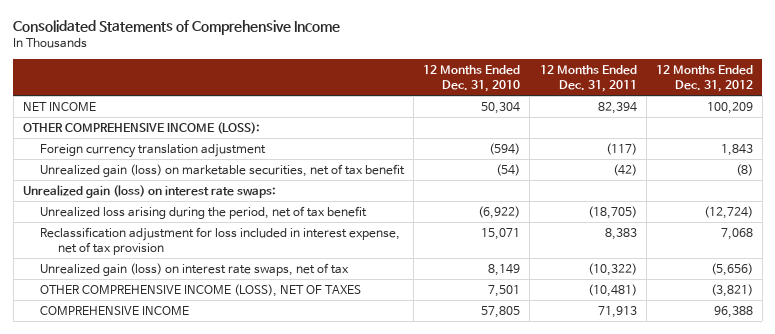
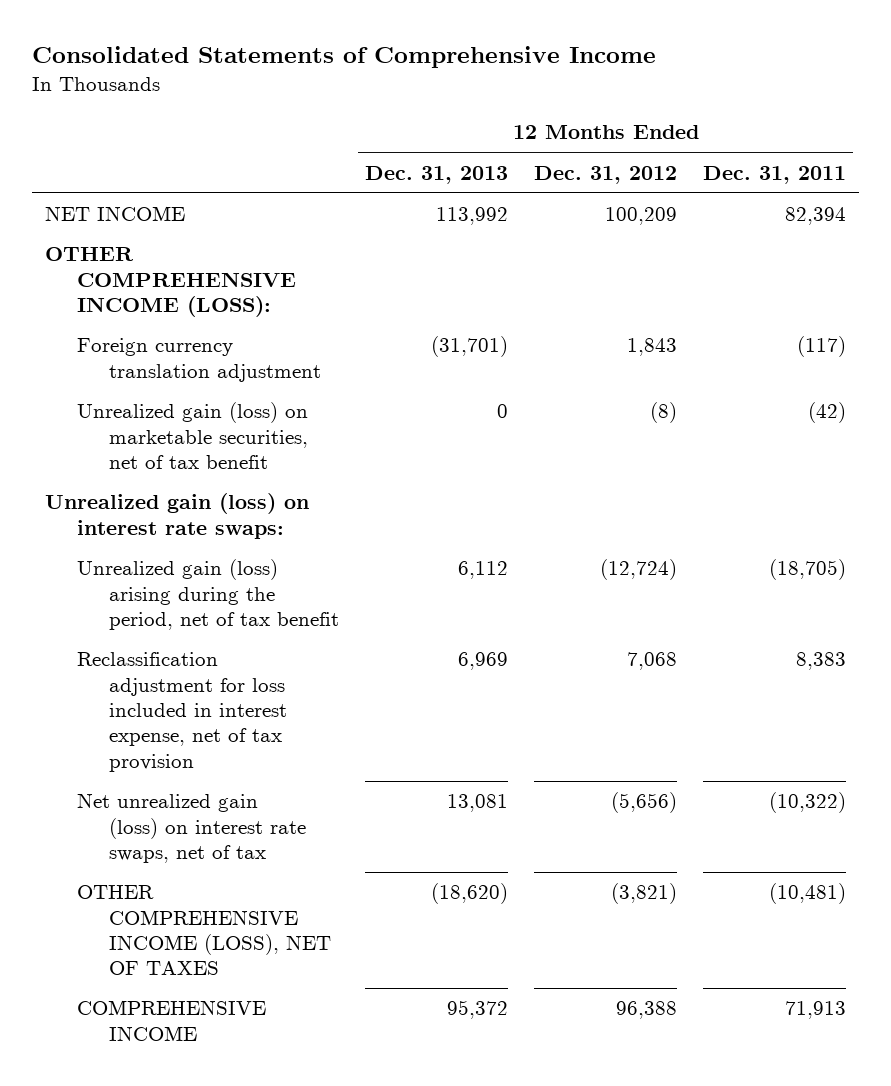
[423,65,521,92] 12 Months Ended Dec. 31, 2010 -> none
none -> [364,165,508,184] Dec. 31, 2013
[40,205,368,219] Unrealized loss arising during the period, net of tax benefit -> [76,559,339,631] Unrealized gain (loss) arising during the period, net of tax benefit
[40,262,350,276] Unrealized gain (loss) on interest rate swaps, net of tax -> [76,793,306,864] Net unrealized gain (loss) on interest rate swaps, net of tax

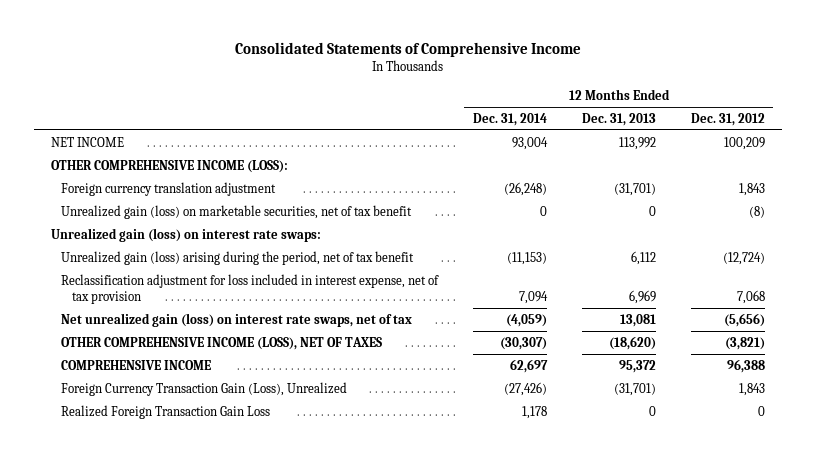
[703,165,847,184] Dec. 31, 2011 -> none
none -> [473,112,548,126] Dec. 31, 2014
none -> [61,381,348,396] Foreign Currency Transaction Gain (Loss), Unrealized
none -> [61,404,271,419] Realized Foreign Transaction Gain Loss

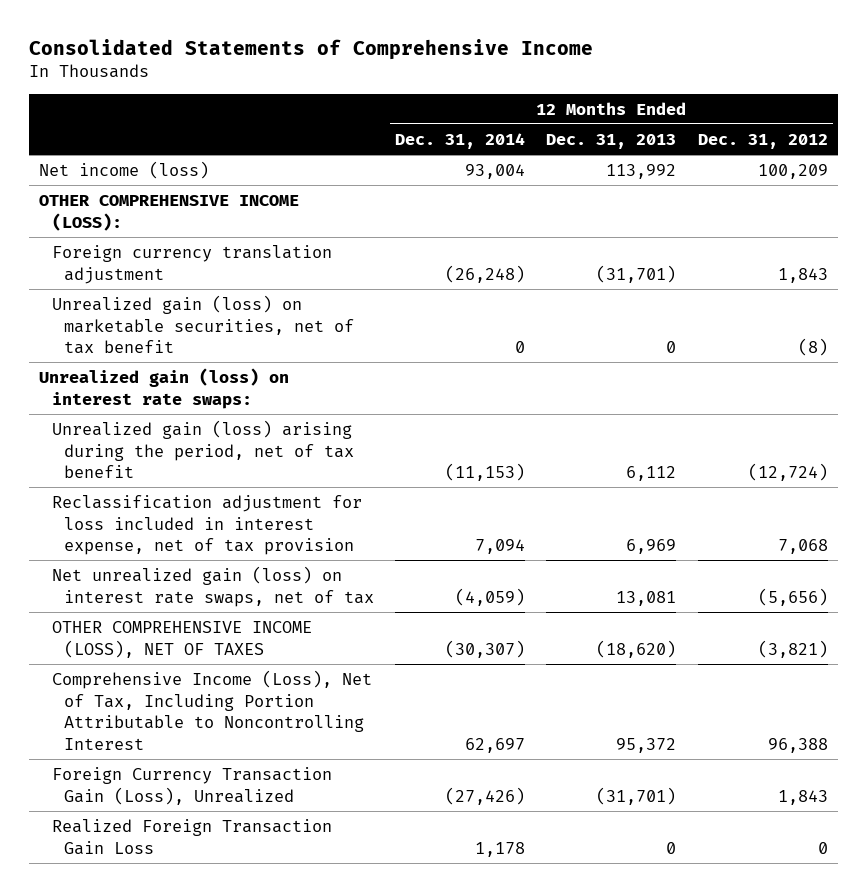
[50,136,124,147] NET INCOME -> [39,160,210,179] Net income (loss)
[61,359,212,370] COMPREHENSIVE INCOME -> [51,669,372,750] Comprehensive Income (Loss), Net of Tax, Including Portion Attributable to Noncontrolling Interest

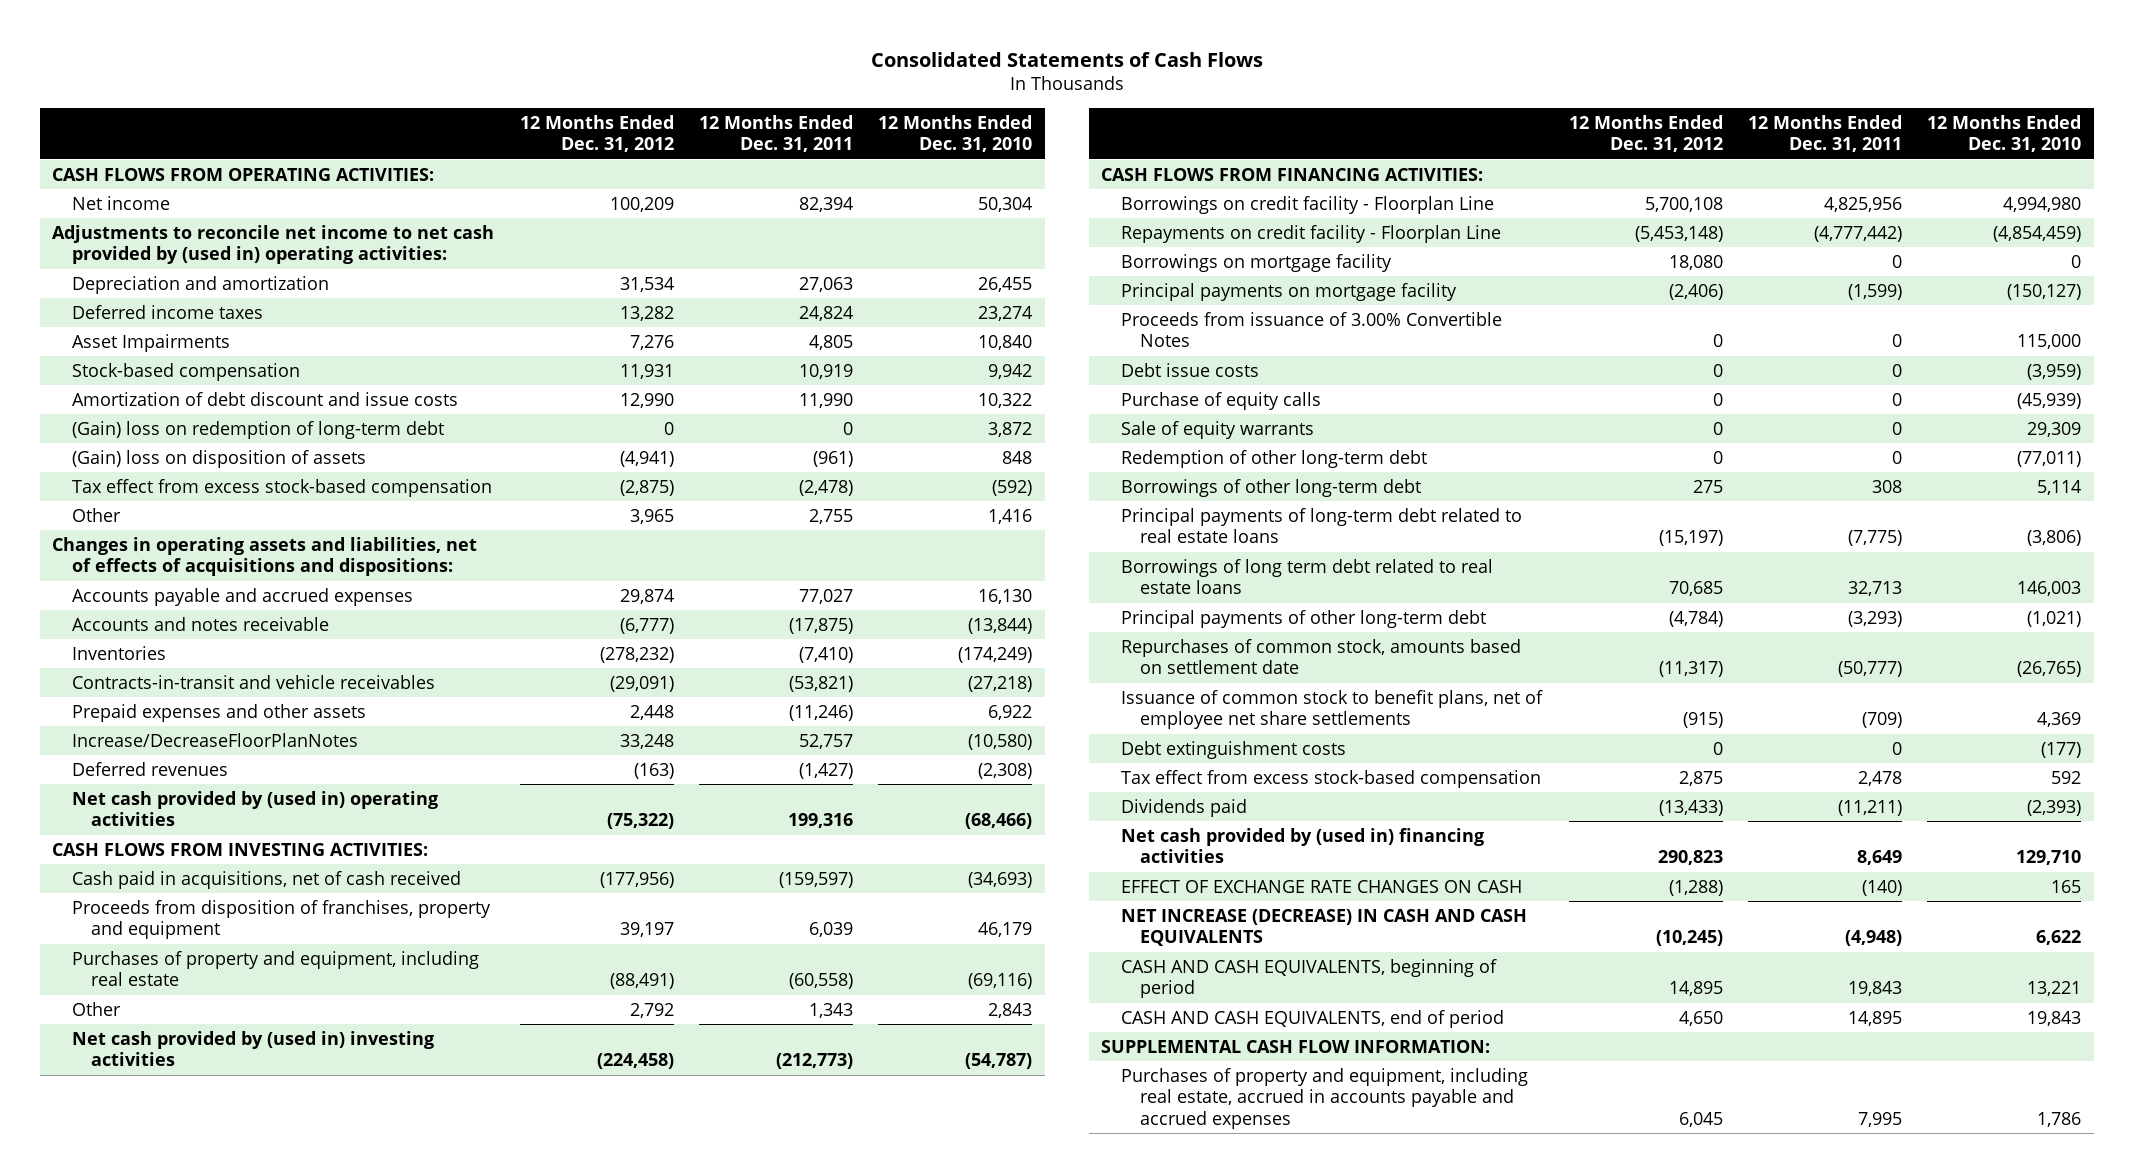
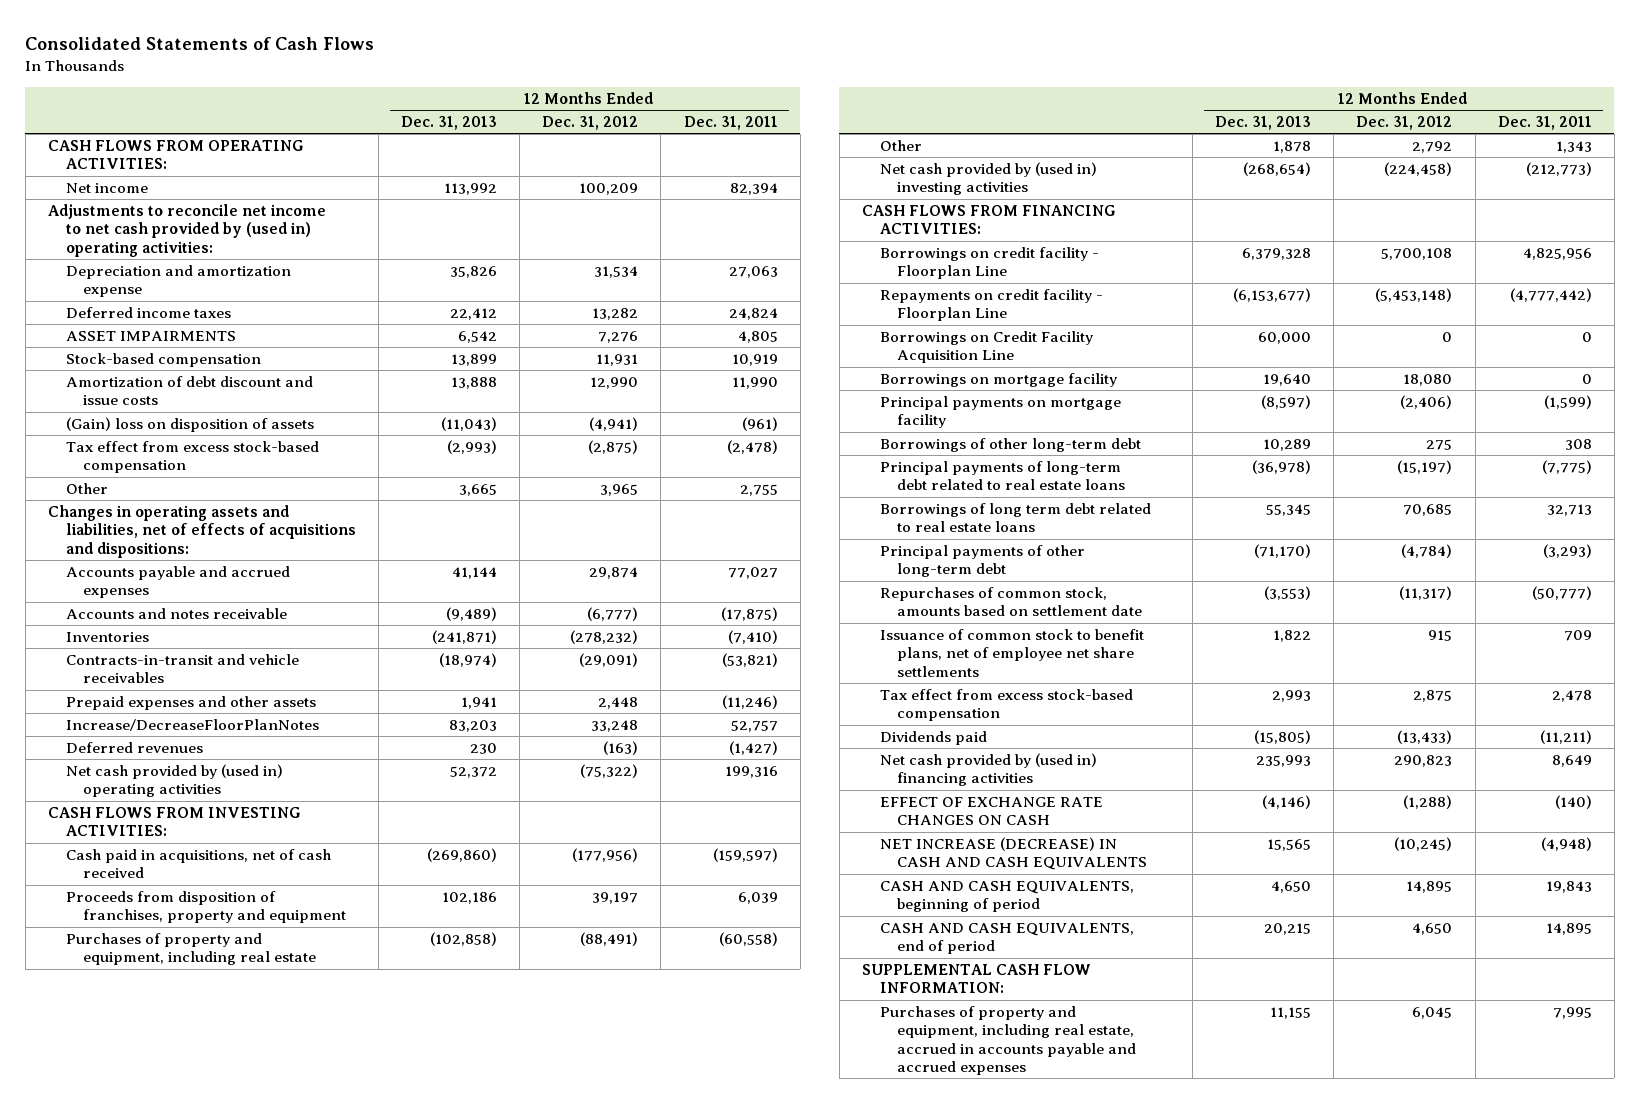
[878,114,1033,153] 12 Months Ended Dec. 31, 2010 -> none
none -> [400,116,497,131] Dec. 31, 2013
[71,275,329,294] Depreciation and amortization -> [65,265,291,298] Depreciation and amortization expense
[71,333,230,352] Asset Impairments -> [65,331,236,342] ASSET IMPAIRMENTS
[71,420,444,439] (Gain) loss on redemption of long-term debt -> none
none -> [879,331,1093,364] Borrowings on Credit Facility Acquisition Line
[1120,311,1502,348] Proceeds from issuance of 3.00% Convertible Notes -> none
[1120,362,1259,377] Debt issue costs -> none
[1120,391,1321,410] Purchase of equity calls -> none
[1120,420,1314,439] Sale of equity warrants -> none
[1120,449,1427,468] Redemption of other long-term debt -> none
[1120,740,1346,759] Debt extinguishment costs -> none
[1682,712,1723,729] (915) -> [1428,630,1453,642] 915
[1862,712,1903,729] (709) -> [1563,630,1592,642] 709

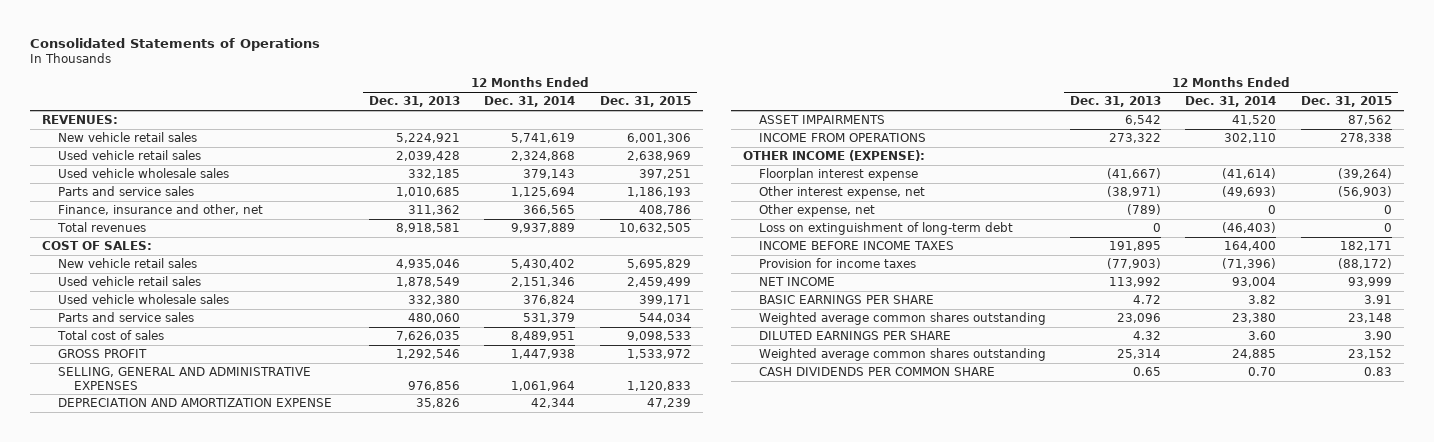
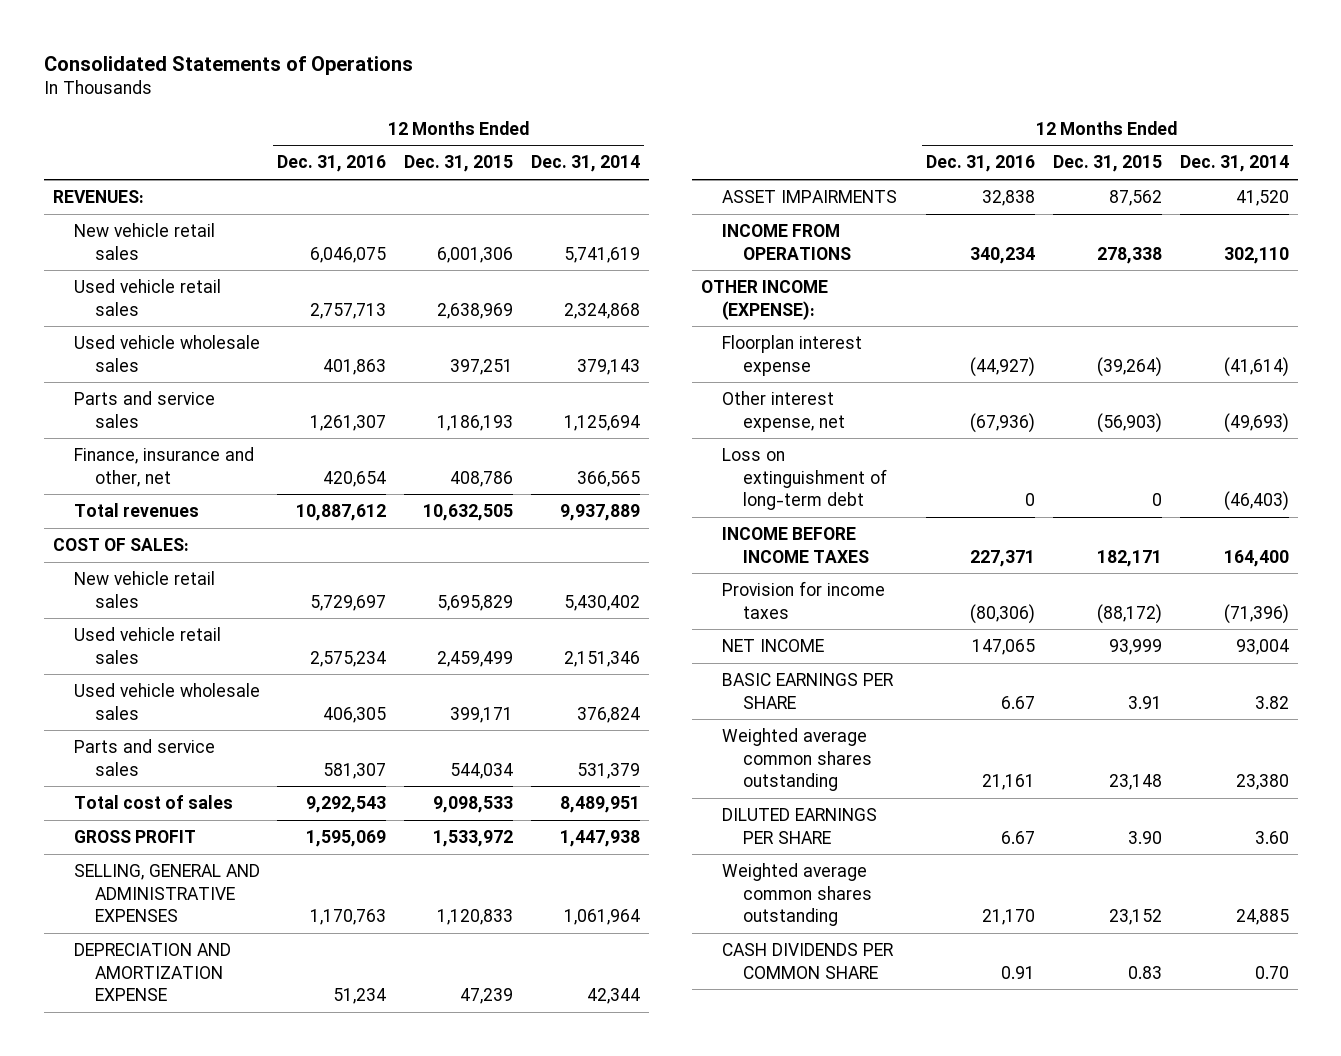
[369,96,461,108] Dec. 31, 2013 -> none
none -> [277,155,387,173] Dec. 31, 2016
[758,204,875,218] Other expense, net -> none

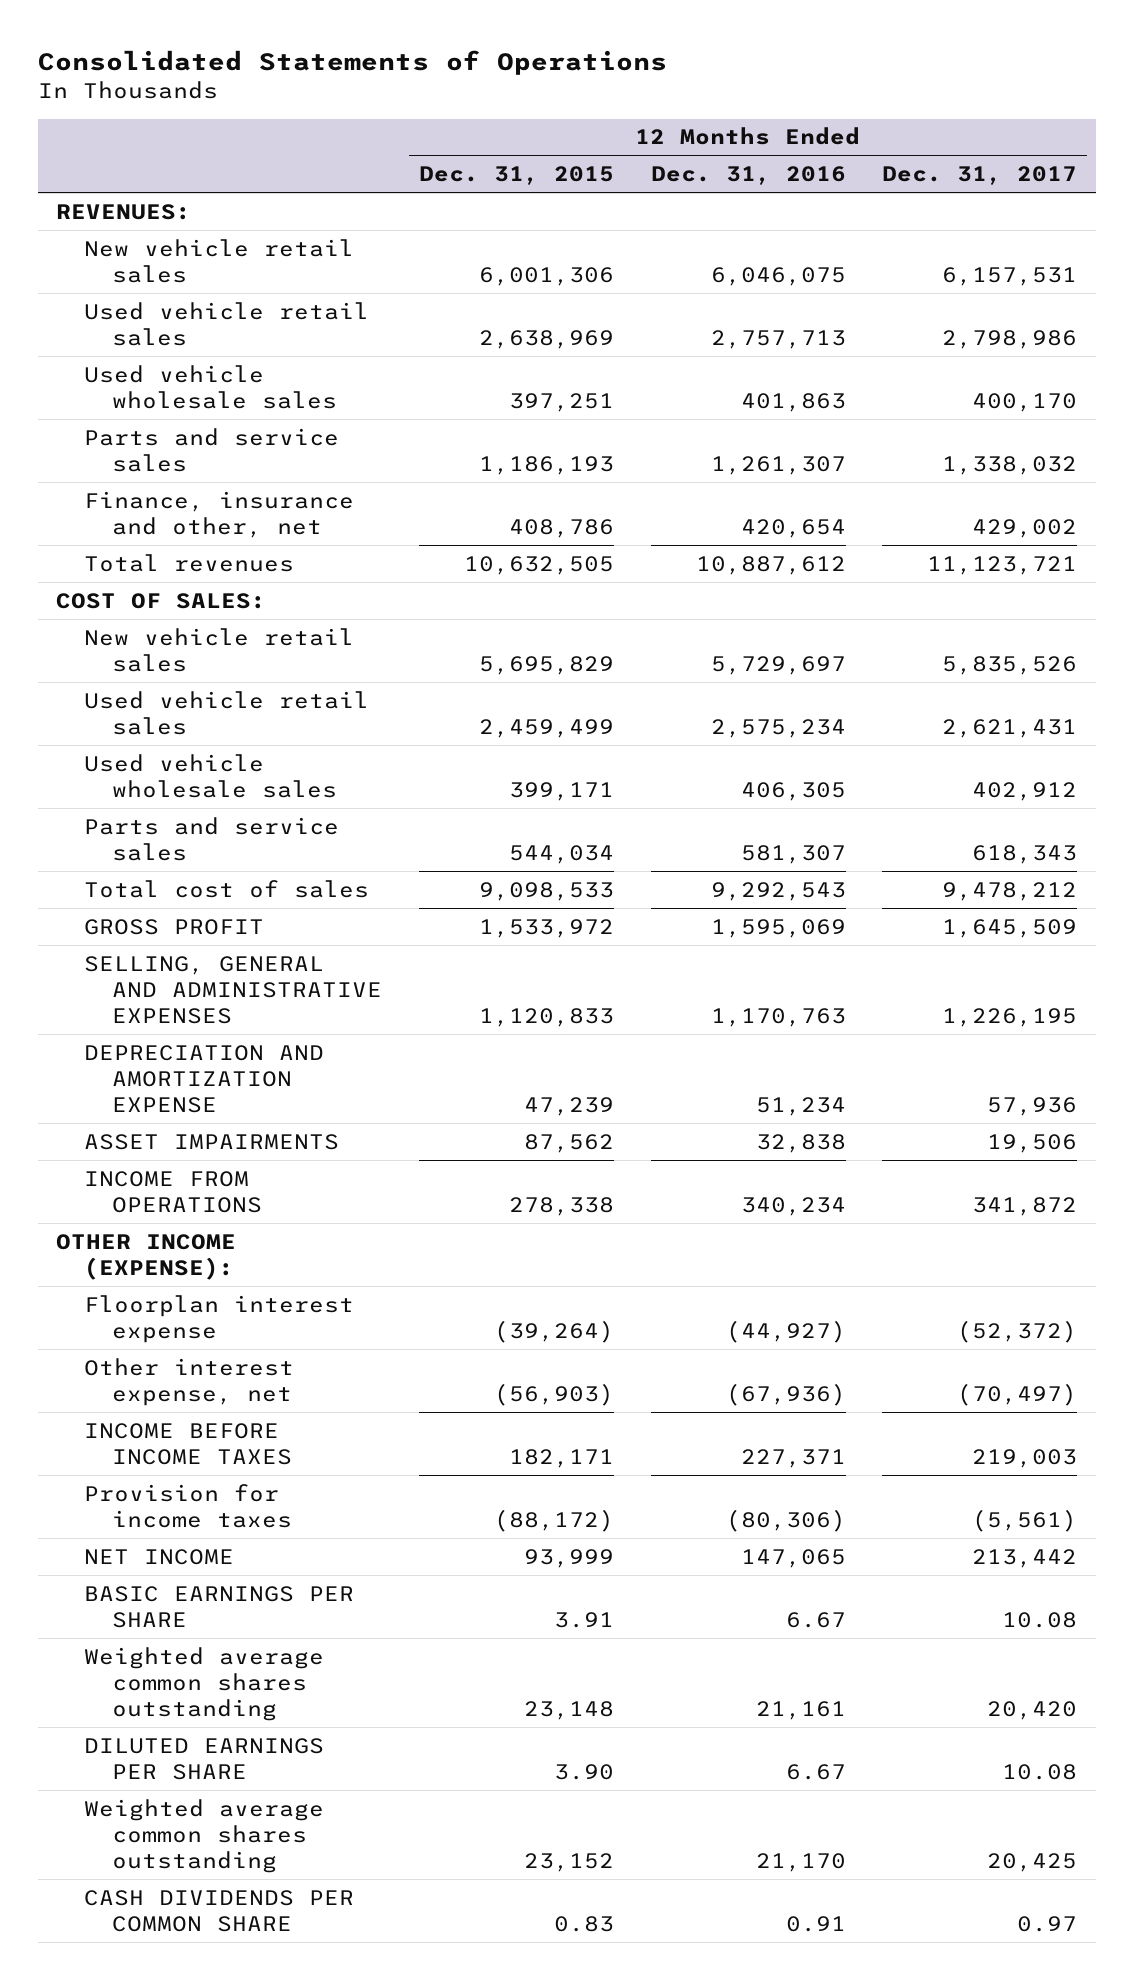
[531,155,641,173] Dec. 31, 2014 -> none
none -> [882,166,1078,186] Dec. 31, 2017
[722,448,888,511] Loss on extinguishment of long-term debt -> none

